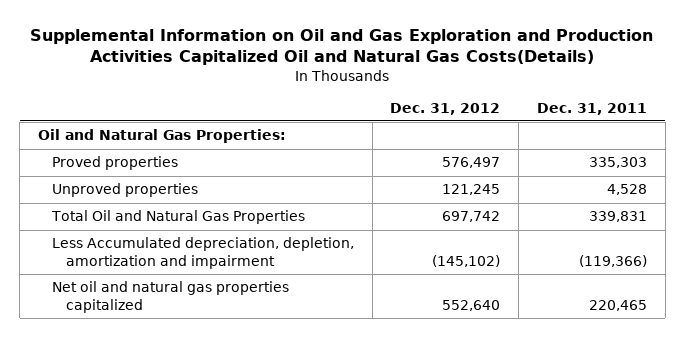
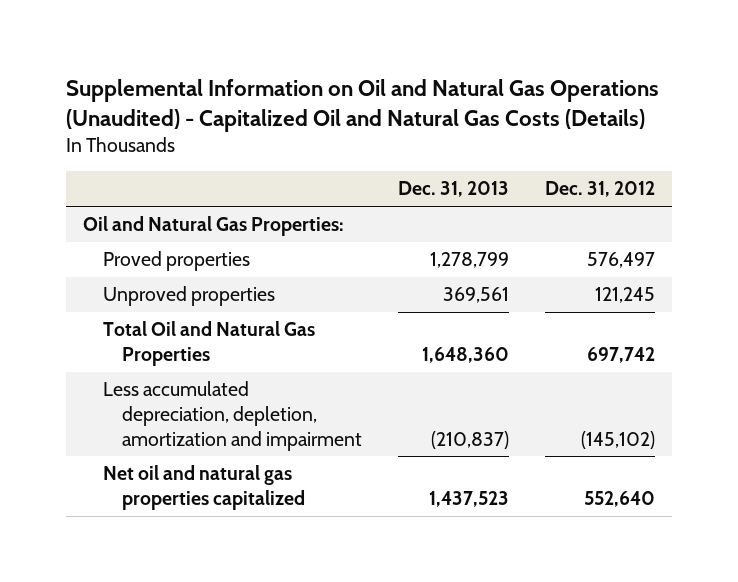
[30,28,654,66] Supplemental Information on Oil and Gas Exploration and Production Activities Capitalized Oil and Natural Gas Costs(Details) -> [65,78,659,132] Supplemental Information on Oil and Natural Gas Operations (Unaudited) - Capitalized Oil and Natural Gas Costs (Details)
[536,102,647,115] Dec. 31, 2011 -> none
none -> [398,181,510,198] Dec. 31, 2013
[52,237,355,269] Less Accumulated depreciation, depletion, amortization and impairment -> [102,381,363,451] Less accumulated depreciation, depletion, amortization and impairment

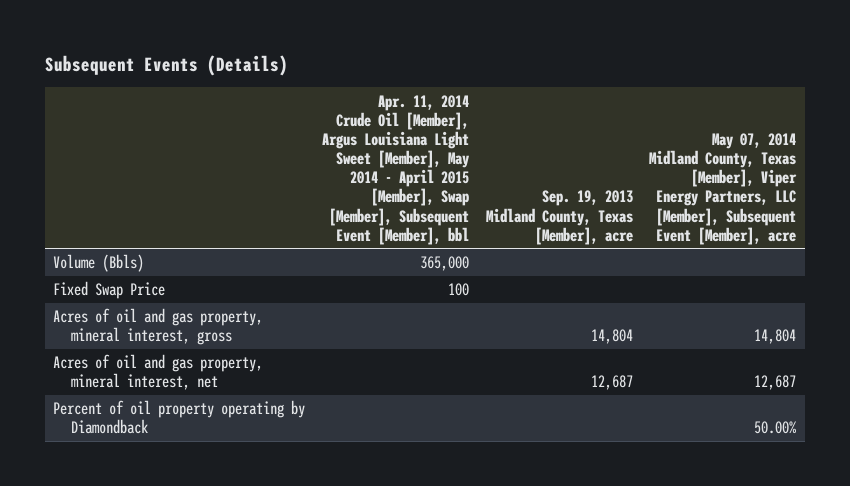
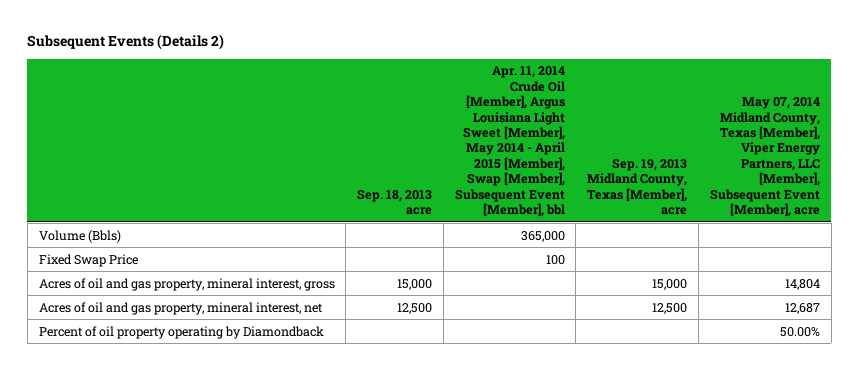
[45,54,289,76] Subsequent Events (Details) -> [27,34,225,51] Subsequent Events (Details 2)
none -> [357,188,433,215] Sep. 18, 2013 acre
[590,329,633,345] 14,804 -> [652,278,688,290] 15,000
[590,375,633,391] 12,687 -> [652,302,688,314] 12,500

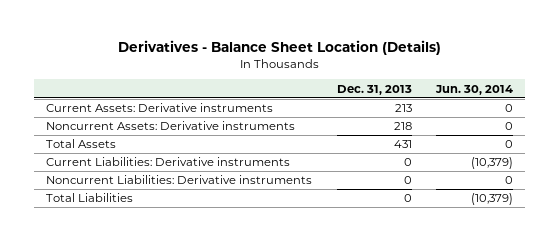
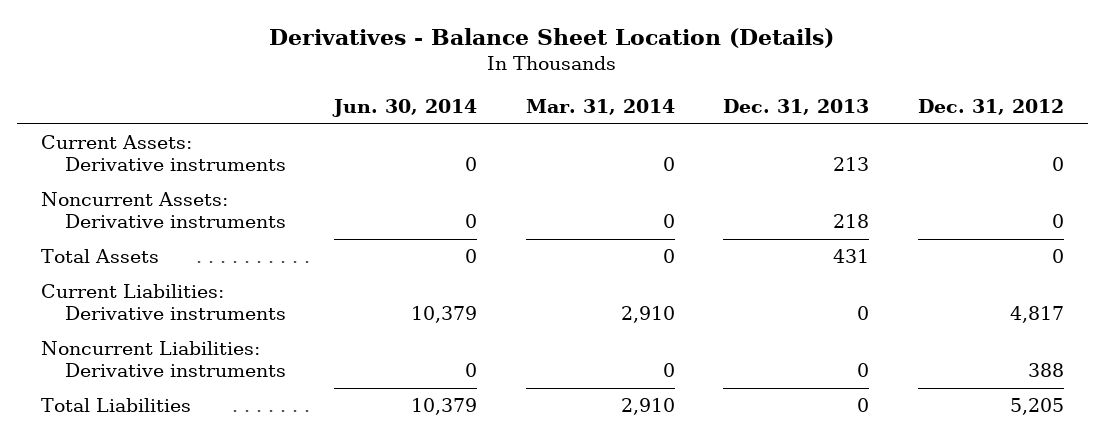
none -> [525,98,675,115] Mar. 31, 2014
none -> [917,98,1064,115] Dec. 31, 2012
[471,157,514,170] (10,379) -> [411,306,478,324] 10,379
[471,193,514,206] (10,379) -> [411,398,478,416] 10,379

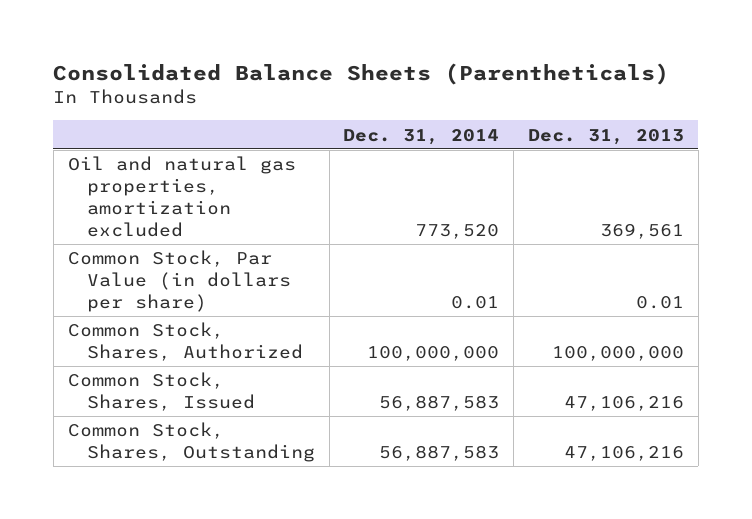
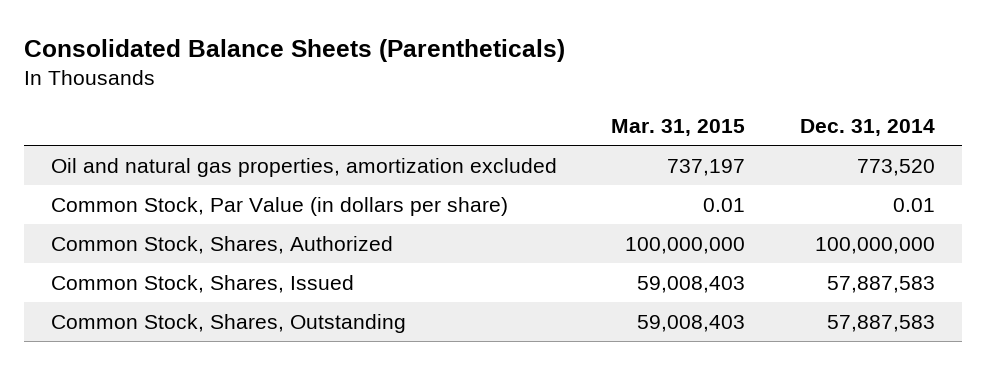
[527,128,684,145] Dec. 31, 2013 -> none
none -> [611,119,746,137] Mar. 31, 2015
[379,395,500,412] 56,887,583 -> [826,275,935,293] 57,887,583
[379,445,500,462] 56,887,583 -> [826,314,935,332] 57,887,583

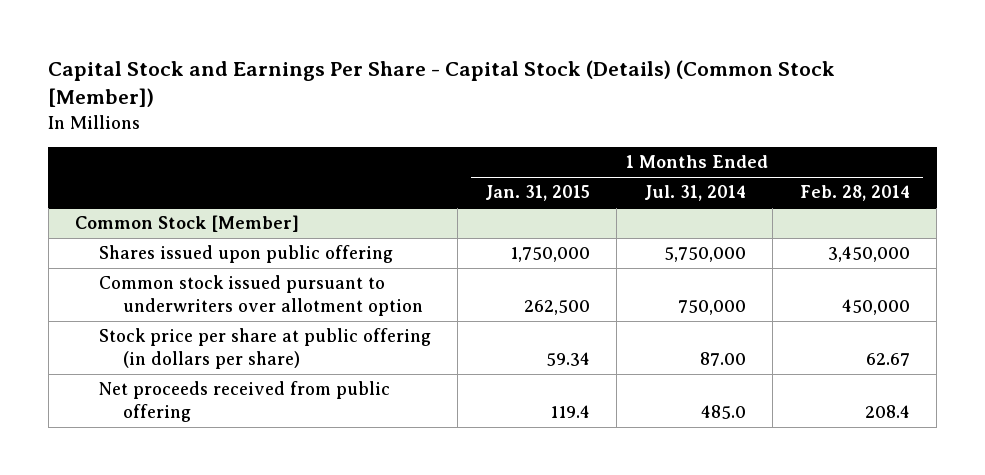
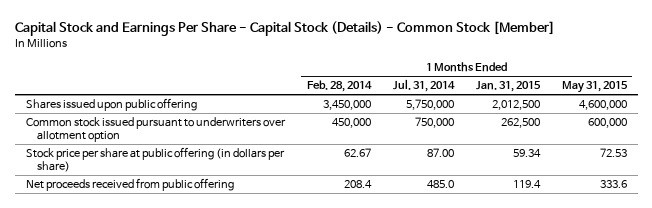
[48,60,836,108] Capital Stock and Earnings Per Share - Capital Stock (Details) (Common Stock [Member]) -> [14,20,555,36] Capital Stock and Earnings Per Share - Capital Stock (Details) - Common Stock [Member]
none -> [561,81,628,94] May 31, 2015
[75,215,300,233] Common Stock [Member] -> none
[509,247,590,263] 1,750,000 -> [491,100,540,111] 2,012,500

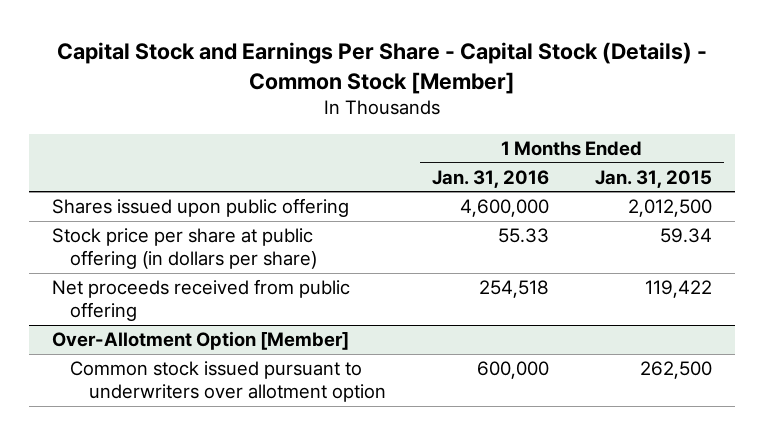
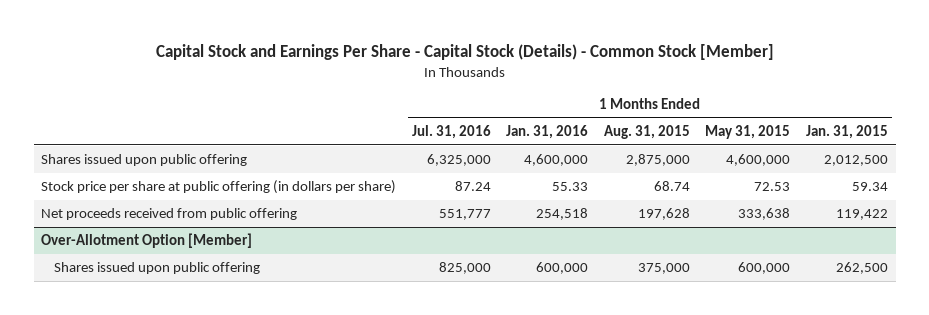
none -> [411,125,491,140] Jul. 31, 2016
none -> [603,125,690,140] Aug. 31, 2015
none -> [705,125,791,140] May 31, 2015
[70,361,386,402] Common stock issued pursuant to underwriters over allotment option -> [54,262,261,275] Shares issued upon public offering

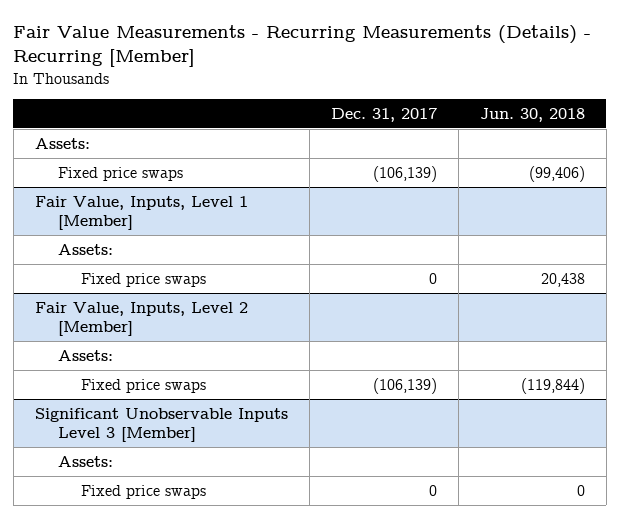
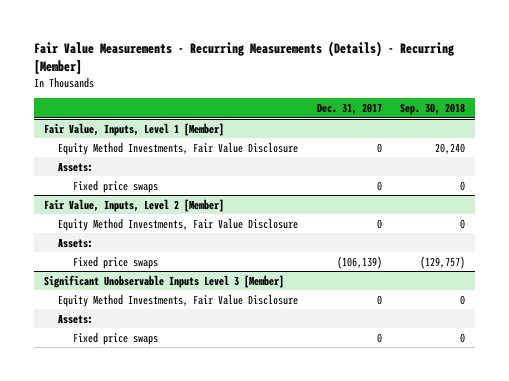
[479,108,585,123] Jun. 30, 2018 -> none
none -> [400,103,466,116] Sep. 30, 2018
[34,137,90,149] Assets: -> none
[58,166,184,181] Fixed price swaps -> none
none -> [58,141,299,155] Equity Method Investments, Fair Value Disclosure
none -> [58,217,299,231] Equity Method Investments, Fair Value Disclosure
none -> [58,293,299,307] Equity Method Investments, Fair Value Disclosure

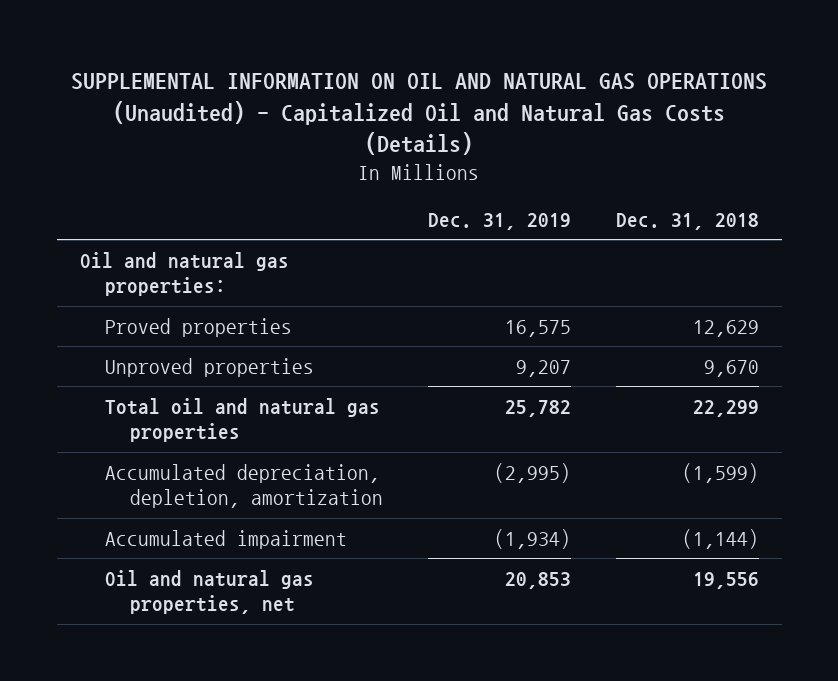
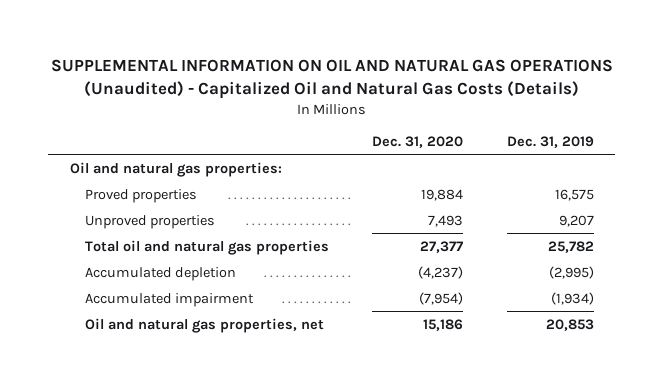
[615,212,759,230] Dec. 31, 2018 -> none
none -> [372,136,464,149] Dec. 31, 2020
[104,463,383,509] Accumulated depreciation, depletion, amortization -> [85,266,237,281] Accumulated depletion

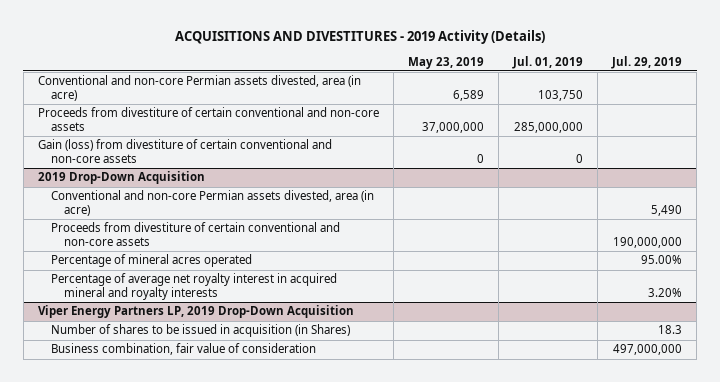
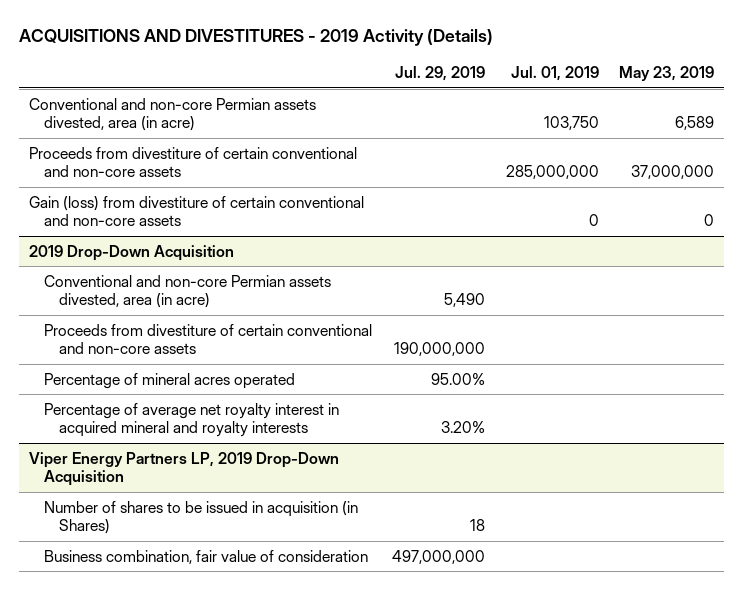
[658,325,683,335] 18.3 -> [470,519,486,532] 18

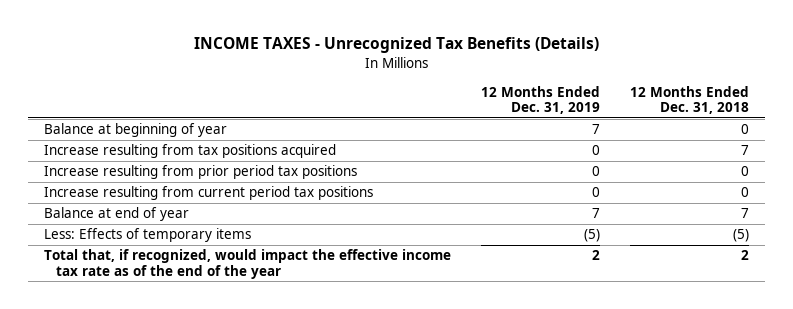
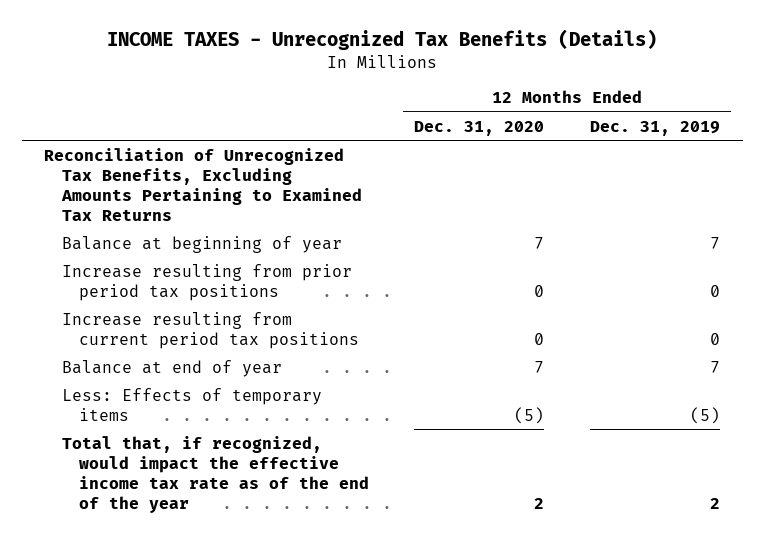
[630,85,750,115] 12 Months Ended Dec. 31, 2018 -> none
none -> [414,120,545,136] Dec. 31, 2020
none -> [44,147,362,221] Reconciliation of Unrecognized Tax Benefits, Excluding Amounts Pertaining to Examined Tax Returns
[43,144,336,159] Increase resulting from tax positions acquired -> none

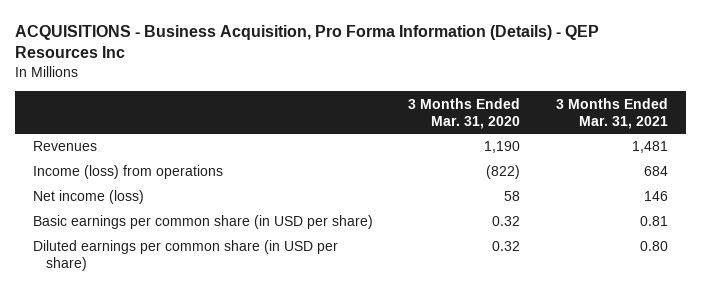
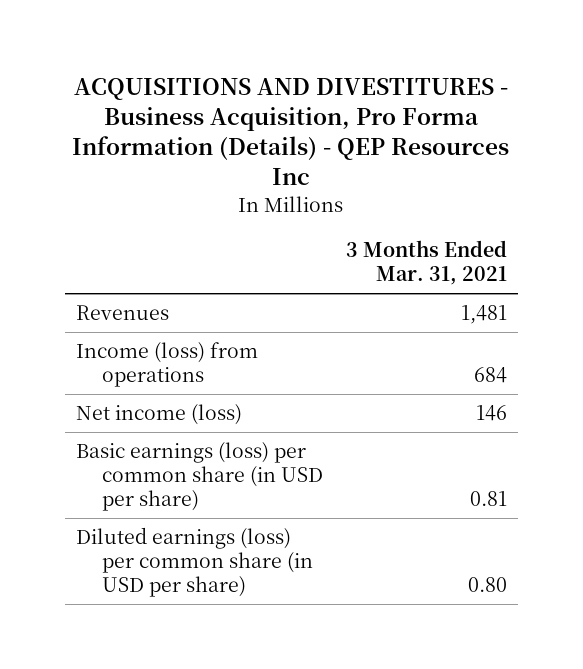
[14,24,599,59] ACQUISITIONS - Business Acquisition, Pro Forma Information (Details) - QEP Resources Inc -> [72,77,510,186] ACQUISITIONS AND DIVESTITURES - Business Acquisition, Pro Forma Information (Details) - QEP Resources Inc
[408,97,521,129] 3 Months Ended Mar. 31, 2020 -> none
[32,215,373,230] Basic earnings per common share (in USD per share) -> [76,442,323,512] Basic earnings (loss) per common share (in USD per share)
[32,240,338,272] Diluted earnings per common share (in USD per share) -> [76,527,313,598] Diluted earnings (loss) per common share (in USD per share)

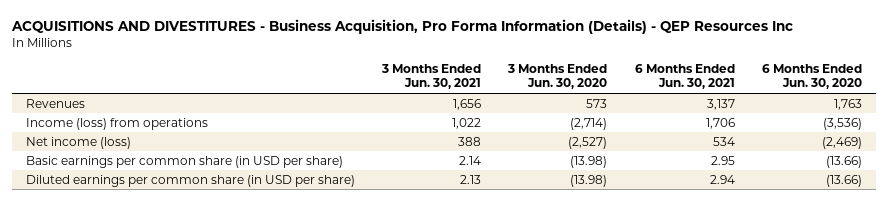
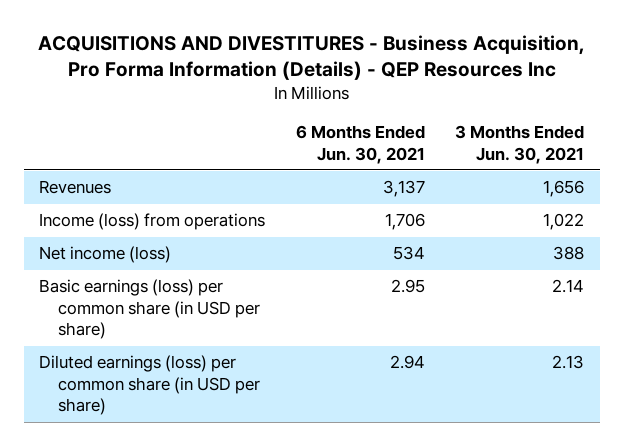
[507,63,608,90] 3 Months Ended Jun. 30, 2020 -> none
[761,63,862,90] 6 Months Ended Jun. 30, 2020 -> none
[25,155,343,168] Basic earnings per common share (in USD per share) -> [38,279,261,340] Basic earnings (loss) per common share (in USD per share)
[25,174,355,187] Diluted earnings per common share (in USD per share) -> [38,355,261,416] Diluted earnings (loss) per common share (in USD per share)

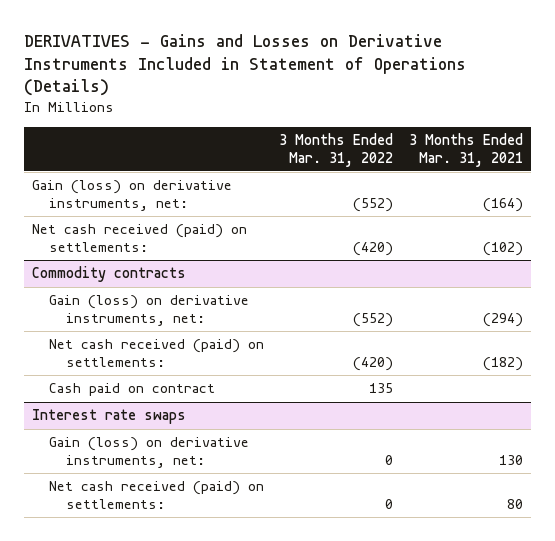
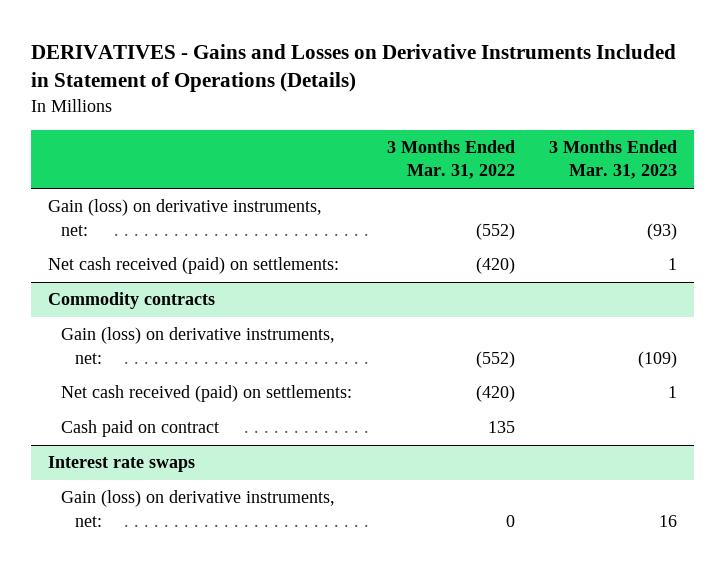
[408,132,523,167] 3 Months Ended Mar. 31, 2021 -> none
none -> [548,140,677,180] 3 Months Ended Mar. 31, 2023
[48,481,264,509] Net cash received (paid) on settlements: -> none

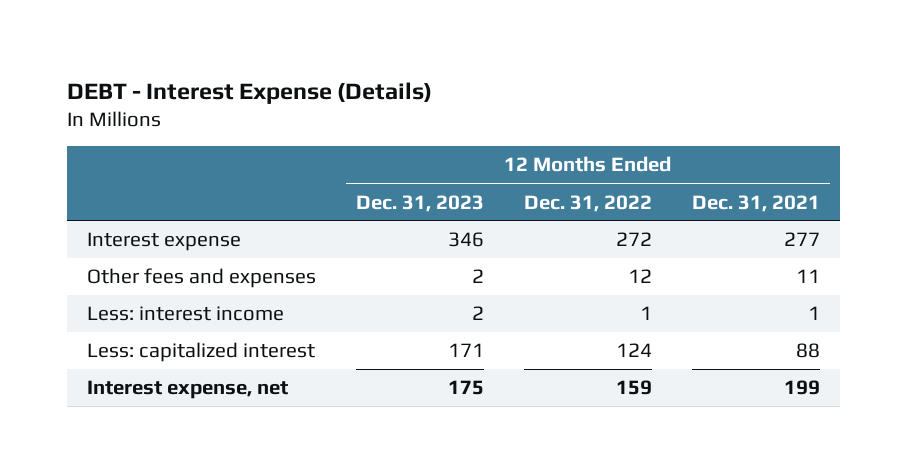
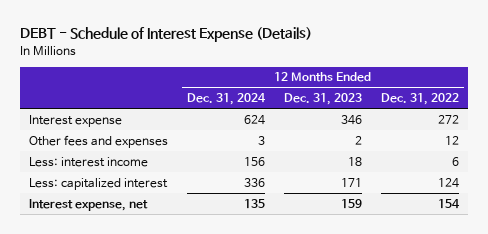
[67,81,433,104] DEBT - Interest Expense (Details) -> [19,27,312,43] DEBT - Schedule of Interest Expense (Details)
[692,194,821,212] Dec. 31, 2021 -> none
none -> [187,93,267,106] Dec. 31, 2024
[472,306,485,321] 2 -> [348,156,363,166] 18
[640,306,653,321] 1 -> [452,156,460,166] 6
[448,380,485,396] 175 -> [341,198,363,209] 159
[616,380,653,396] 159 -> [438,198,461,209] 154

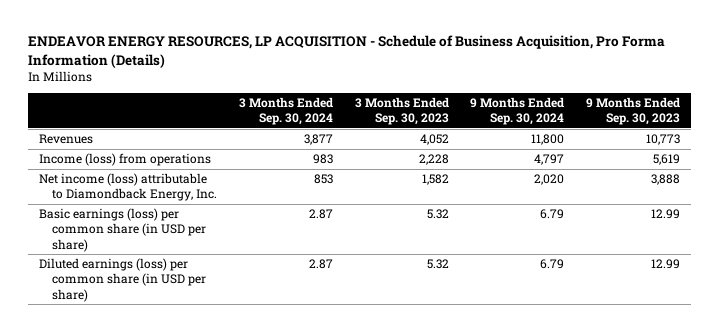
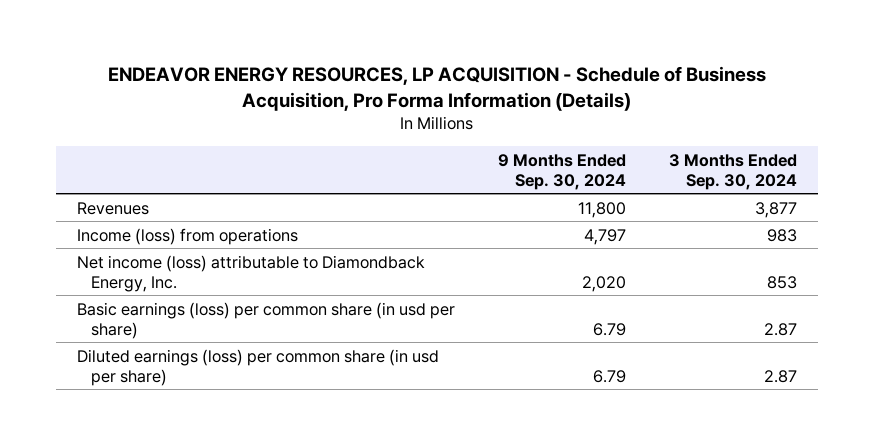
[354,97,449,126] 3 Months Ended Sep. 30, 2023 -> none
[586,97,681,126] 9 Months Ended Sep. 30, 2023 -> none
[38,208,207,252] Basic earnings (loss) per common share (in USD per share) -> [76,301,455,339] Basic earnings (loss) per common share (in usd per share)
[38,258,207,302] Diluted earnings (loss) per common share (in USD per share) -> [76,348,439,386] Diluted earnings (loss) per common share (in usd per share)

